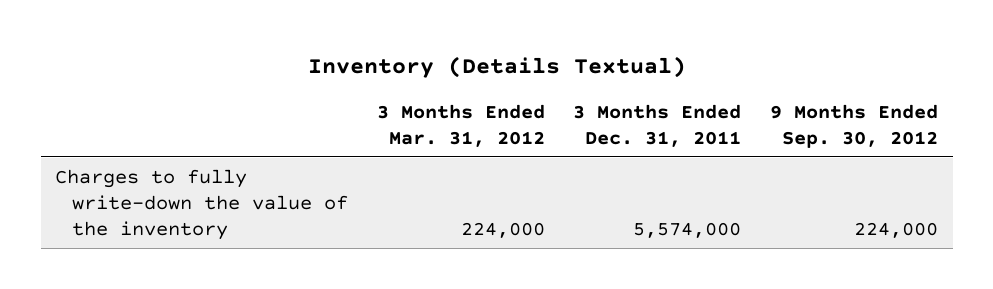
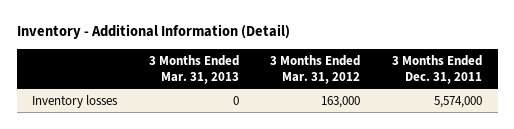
[307,55,686,78] Inventory (Details Textual) -> [16,24,290,40] Inventory - Additional Information (Detail)
[770,104,939,149] 9 Months Ended Sep. 30, 2012 -> none
none -> [148,54,239,84] 3 Months Ended Mar. 31, 2013
[55,168,348,240] Charges to fully write-down the value of the inventory -> none
none -> [32,94,119,108] Inventory losses

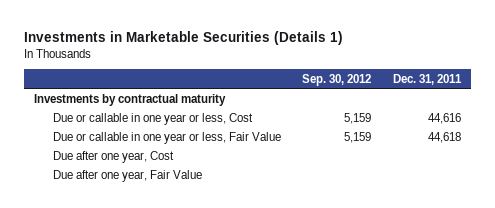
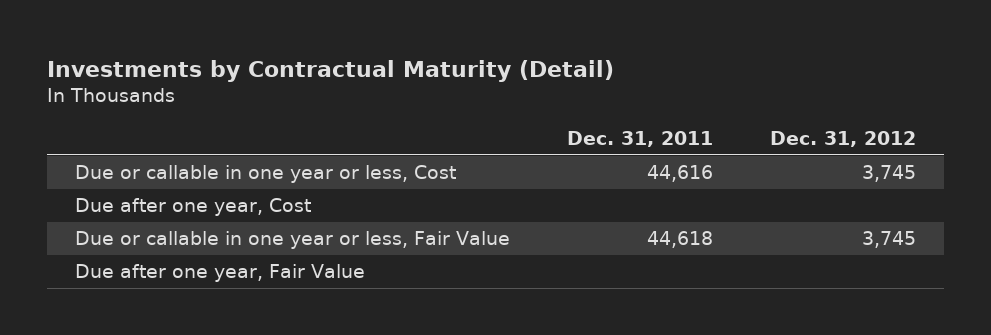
[23,30,343,45] Investments in Marketable Securities (Details 1) -> [46,59,614,82] Investments by Contractual Maturity (Detail)
[302,73,372,86] Sep. 30, 2012 -> none
none -> [769,131,916,148] Dec. 31, 2012
[34,93,227,106] Investments by contractual maturity -> none
[52,131,281,144] Due or callable in one year or less, Fair Value -> [75,231,511,250] Due or callable in one year or less, Fair Value

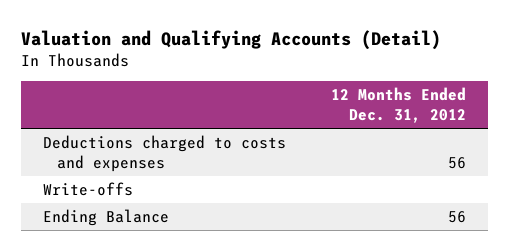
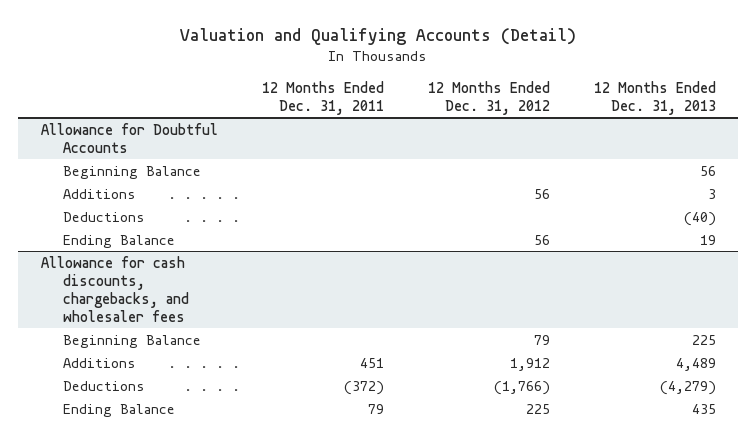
none -> [261,80,384,115] 12 Months Ended Dec. 31, 2011
none -> [593,80,716,115] 12 Months Ended Dec. 31, 2013
none -> [40,122,218,153] Allowance for Doubtful Accounts
none -> [62,165,201,179] Beginning Balance
[42,135,286,172] Deductions charged to costs and expenses -> [62,188,136,199] Additions
[42,182,133,197] Write-offs -> [62,211,145,222] Deductions
none -> [40,255,189,322] Allowance for cash discounts, chargebacks, and wholesaler fees
none -> [62,334,201,348] Beginning Balance
none -> [62,357,136,368] Additions
none -> [62,380,145,391] Deductions
none -> [62,403,175,417] Ending Balance

